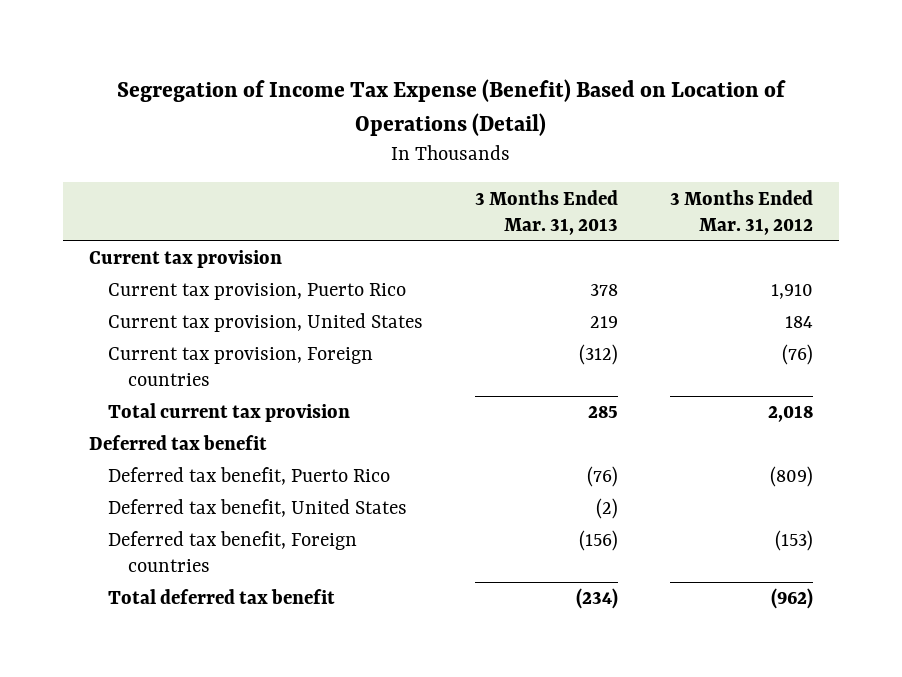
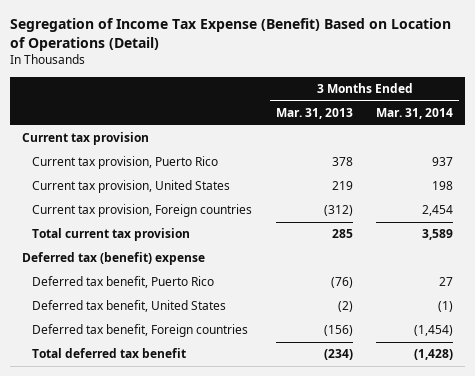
[670,189,814,235] 3 Months Ended Mar. 31, 2012 -> none
none -> [376,108,454,120] Mar. 31, 2014
[89,435,268,451] Deferred tax benefit -> [21,252,205,266] Deferred tax (benefit) expense

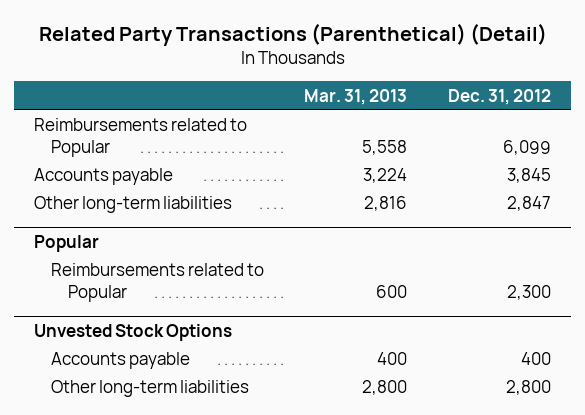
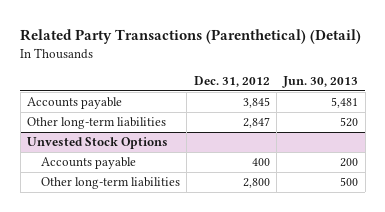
[304,88,408,105] Mar. 31, 2013 -> none
none -> [282,75,359,88] Jun. 30, 2013
[34,118,248,157] Reimbursements related to Popular -> none
[34,235,100,253] Popular -> none
[50,263,264,302] Reimbursements related to Popular -> none

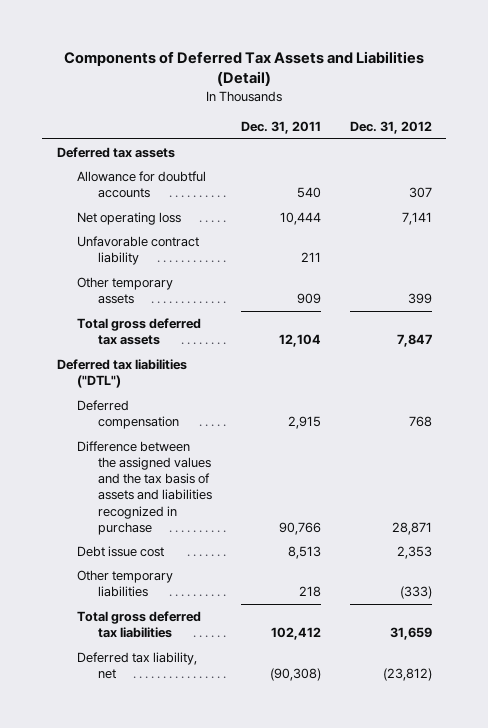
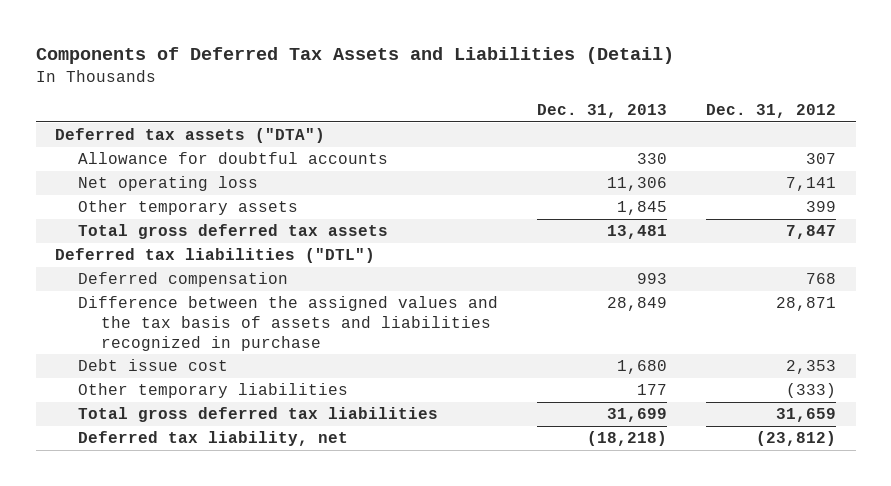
[240,121,321,135] Dec. 31, 2011 -> none
none -> [537,104,668,119] Dec. 31, 2013
[56,146,175,158] Deferred tax assets -> [55,128,326,144] Deferred tax assets ("DTA")
[77,235,200,266] Unfavorable contract liability -> none

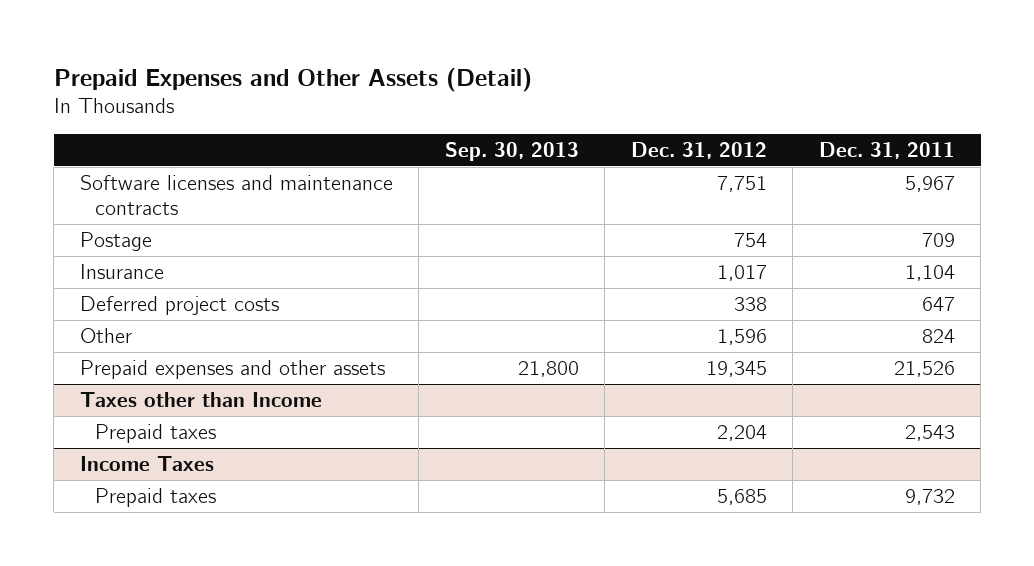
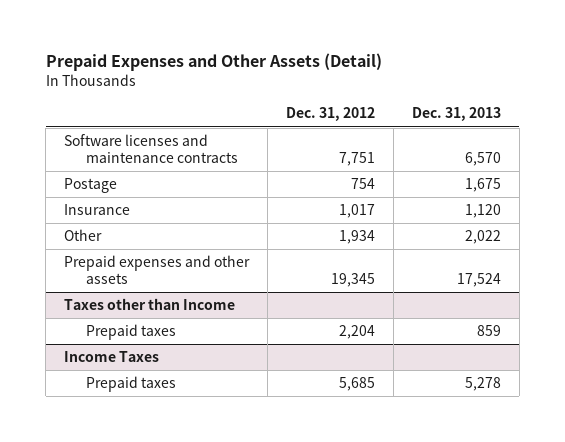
[444,141,579,161] Sep. 30, 2013 -> none
[818,141,955,159] Dec. 31, 2011 -> none
none -> [411,107,501,122] Dec. 31, 2013
[79,296,279,316] Deferred project costs -> none
[716,329,767,346] 1,596 -> [339,230,376,245] 1,934

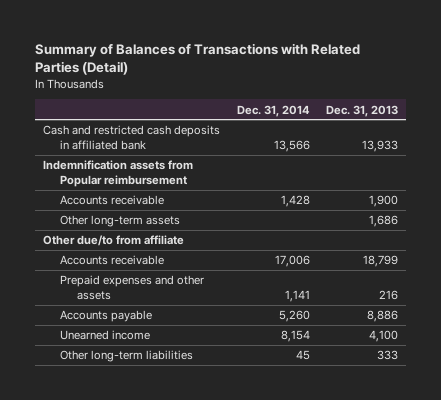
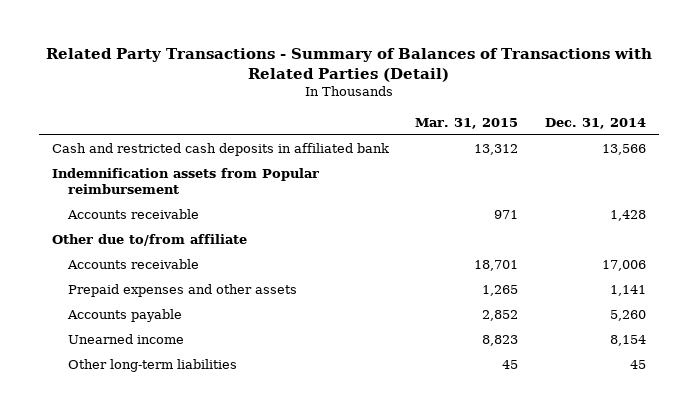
[35,42,361,75] Summary of Balances of Transactions with Related Parties (Detail) -> [45,47,652,82] Related Party Transactions - Summary of Balances of Transactions with Related Parties (Detail)
[325,104,398,117] Dec. 31, 2013 -> none
none -> [415,117,519,129] Mar. 31, 2015
[60,215,181,228] Other long-term assets -> none
[43,235,185,247] Other due/to from affiliate -> [51,234,247,247] Other due to/from affiliate

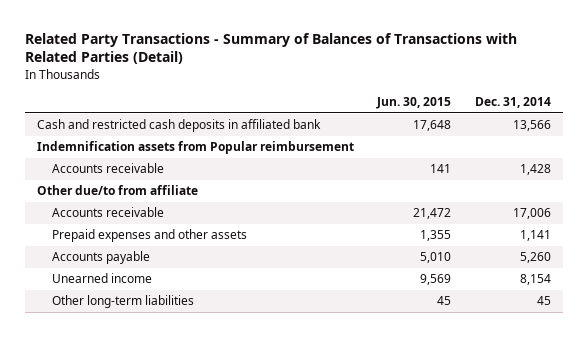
[415,117,519,129] Mar. 31, 2015 -> none
none -> [376,96,452,109] Jun. 30, 2015
[51,234,247,247] Other due to/from affiliate -> [36,185,198,196] Other due/to from affiliate

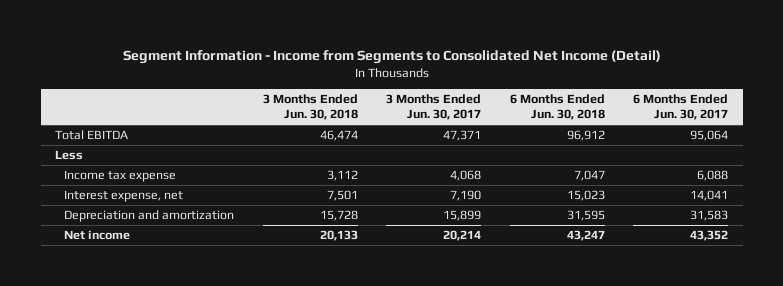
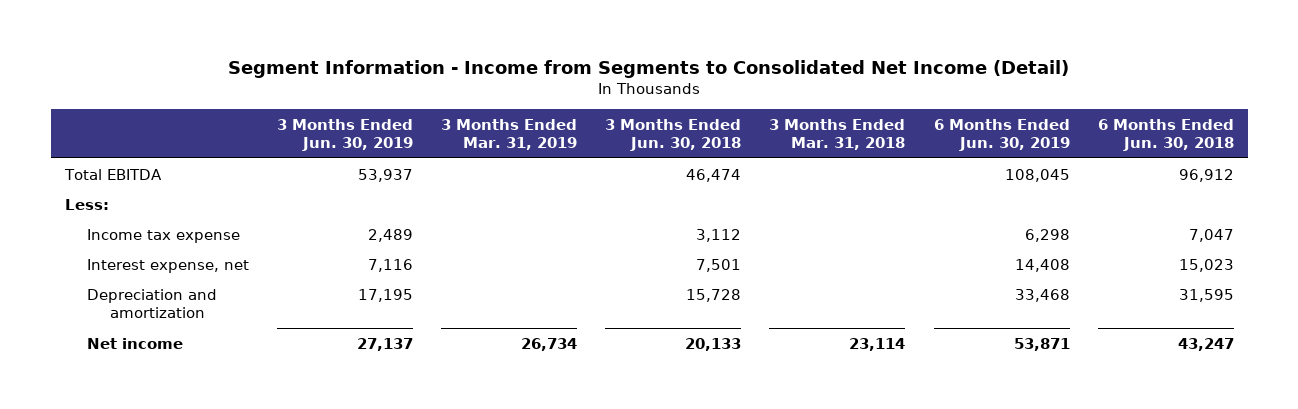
[386,93,482,121] 3 Months Ended Jun. 30, 2017 -> none
[633,93,729,121] 6 Months Ended Jun. 30, 2017 -> none
none -> [277,118,414,152] 3 Months Ended Jun. 30, 2019
none -> [441,118,578,151] 3 Months Ended Mar. 31, 2019
none -> [769,118,906,151] 3 Months Ended Mar. 31, 2018
none -> [933,118,1070,152] 6 Months Ended Jun. 30, 2019
[55,149,84,160] Less -> [64,198,109,210] Less:

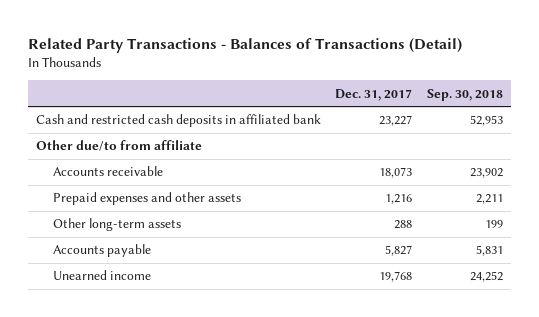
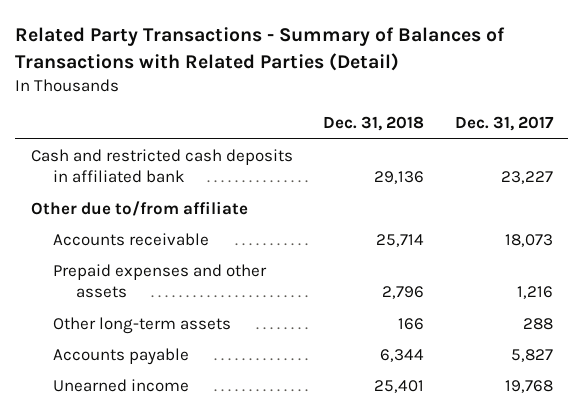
[28,37,463,53] Related Party Transactions - Balances of Transactions (Detail) -> [15,27,506,71] Related Party Transactions - Summary of Balances of Transactions with Related Parties (Detail)
[427,88,504,101] Sep. 30, 2018 -> none
none -> [323,116,425,132] Dec. 31, 2018
[35,140,202,152] Other due/to from affiliate -> [30,200,248,216] Other due to/from affiliate

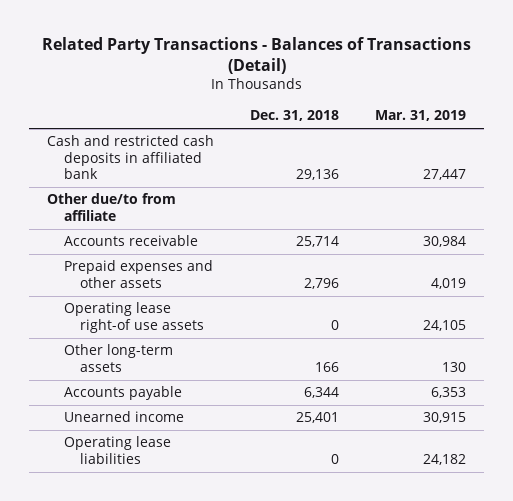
[15,27,506,71] Related Party Transactions - Summary of Balances of Transactions with Related Parties (Detail) -> [41,37,471,75] Related Party Transactions - Balances of Transactions (Detail)
[454,116,554,132] Dec. 31, 2017 -> none
none -> [375,110,467,122] Mar. 31, 2019
[30,200,248,216] Other due to/from affiliate -> [47,193,177,221] Other due/to from affiliate
none -> [63,302,205,333] Operating lease right-of use assets
none -> [63,436,171,464] Operating lease liabilities

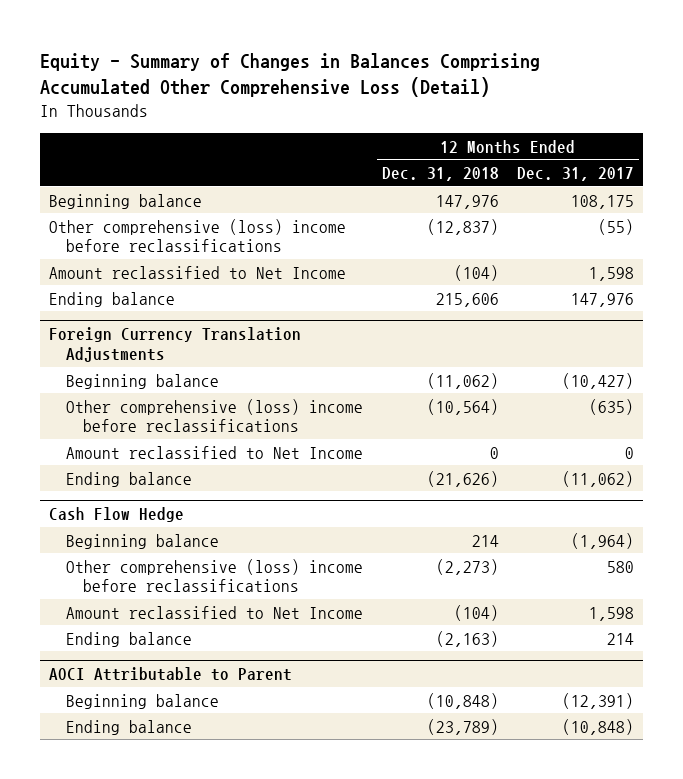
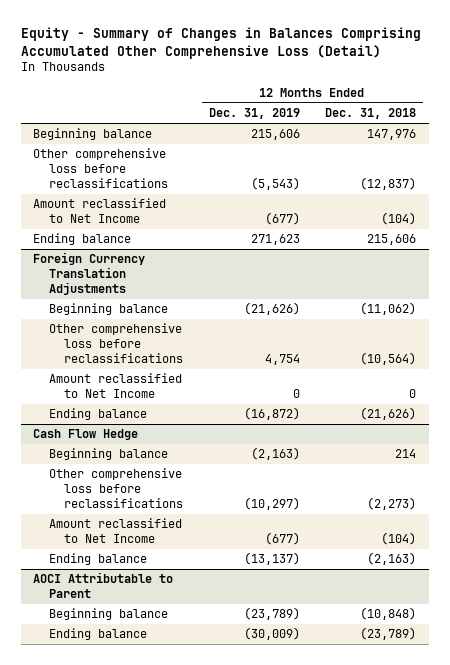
[516,166,634,181] Dec. 31, 2017 -> none
none -> [208,108,300,120] Dec. 31, 2019
[49,218,347,253] Other comprehensive (loss) income before reclassifications -> [33,148,168,188] Other comprehensive loss before reclassifications
[66,398,364,433] Other comprehensive (loss) income before reclassifications -> [48,323,184,363] Other comprehensive loss before reclassifications
[66,558,364,593] Other comprehensive (loss) income before reclassifications -> [48,468,184,508] Other comprehensive loss before reclassifications

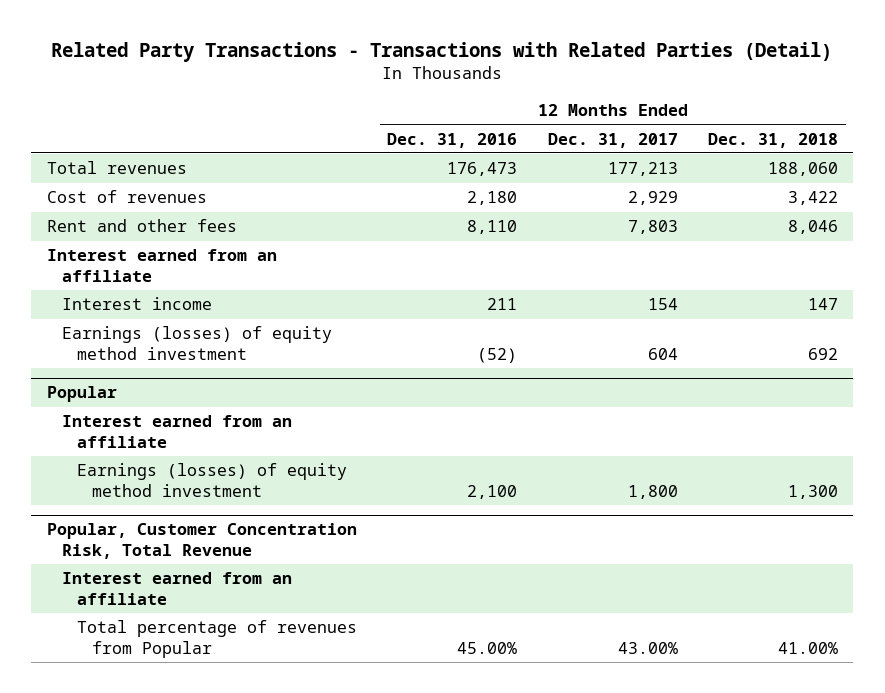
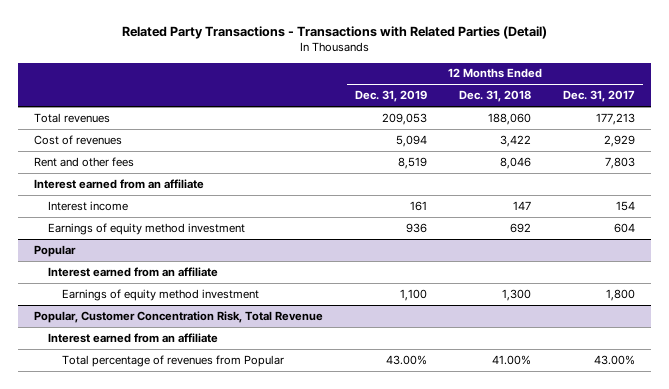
[387,132,518,148] Dec. 31, 2016 -> none
none -> [355,90,428,103] Dec. 31, 2019
[61,326,332,360] Earnings (losses) of equity method investment -> [48,222,246,235] Earnings of equity method investment
[76,463,347,497] Earnings (losses) of equity method investment -> [61,288,259,301] Earnings of equity method investment

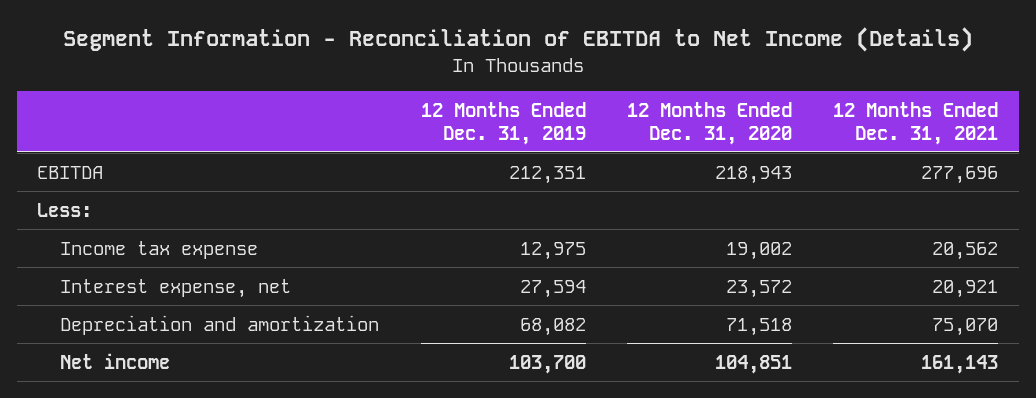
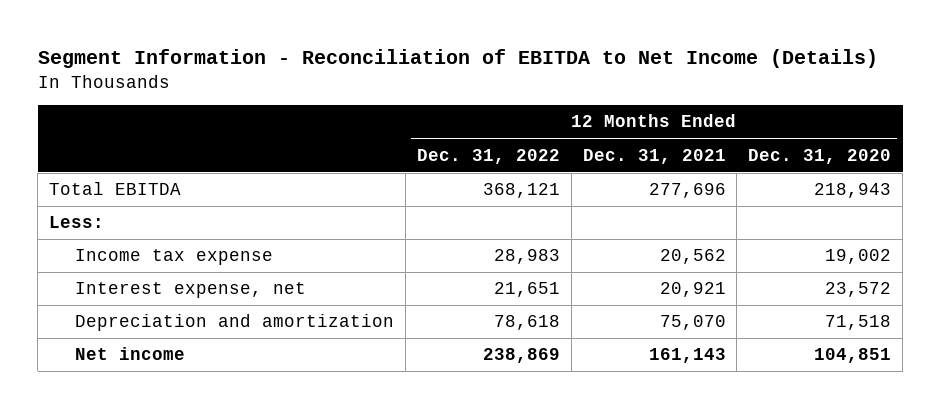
[420,101,586,145] 12 Months Ended Dec. 31, 2019 -> none
none -> [416,148,560,164] Dec. 31, 2022
[37,165,104,179] EBITDA -> [48,182,181,196] Total EBITDA

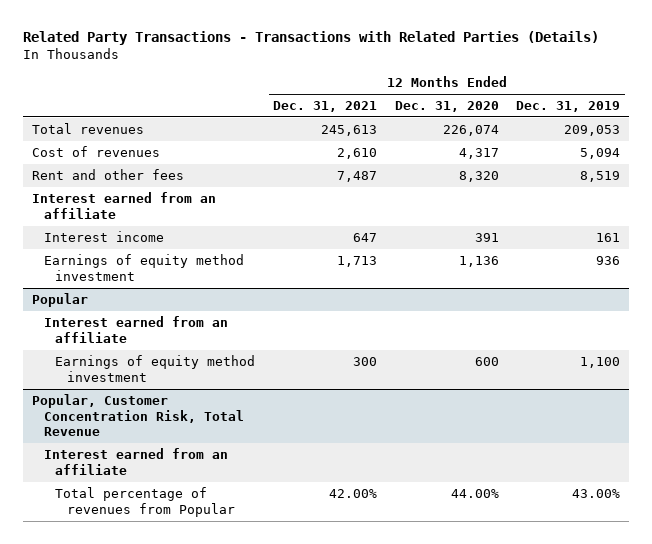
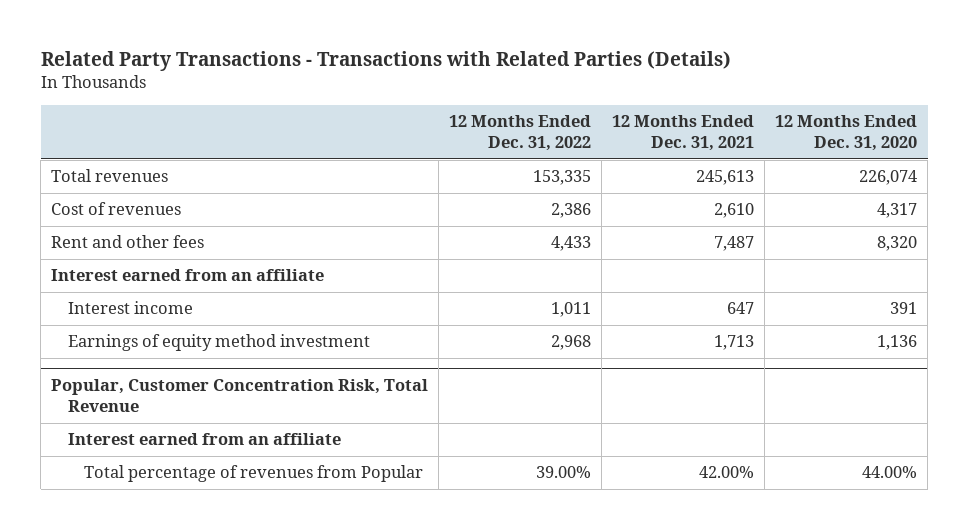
[516,100,621,112] Dec. 31, 2019 -> none
none -> [449,114,592,152] 12 Months Ended Dec. 31, 2022
[32,292,89,307] Popular -> none
[43,315,228,343] Interest earned from an affiliate -> none
[55,354,256,382] Earnings of equity method investment -> none

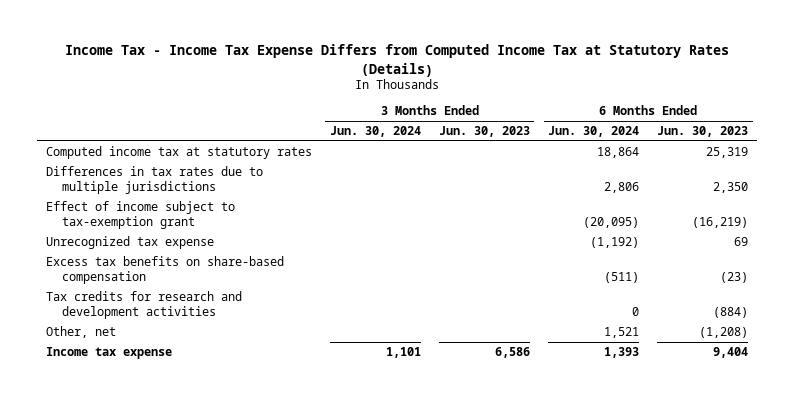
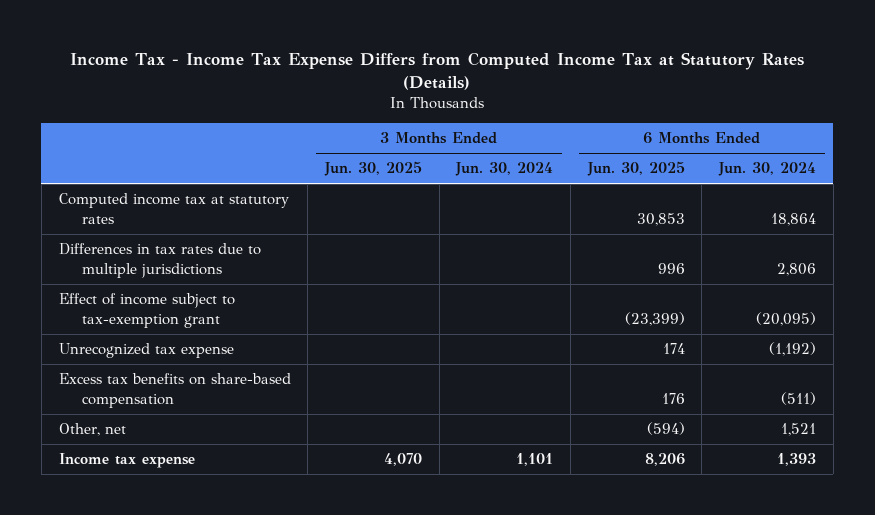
[438,126,530,138] Jun. 30, 2023 -> none
[657,126,749,138] Jun. 30, 2023 -> none
none -> [324,161,423,177] Jun. 30, 2025
none -> [586,161,685,177] Jun. 30, 2025
[45,291,242,320] Tax credits for research and development activities -> none

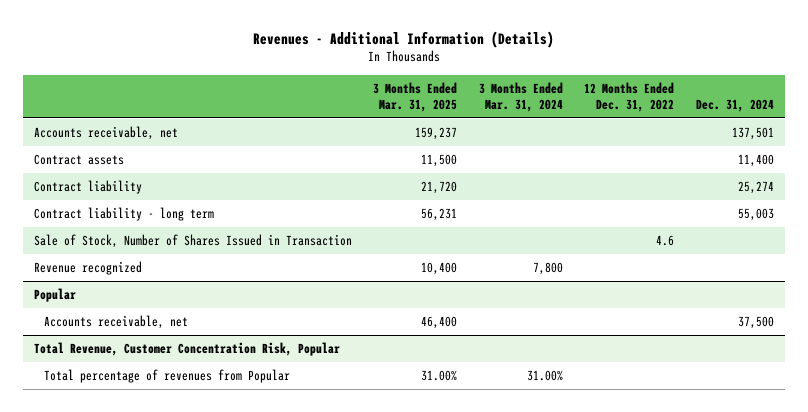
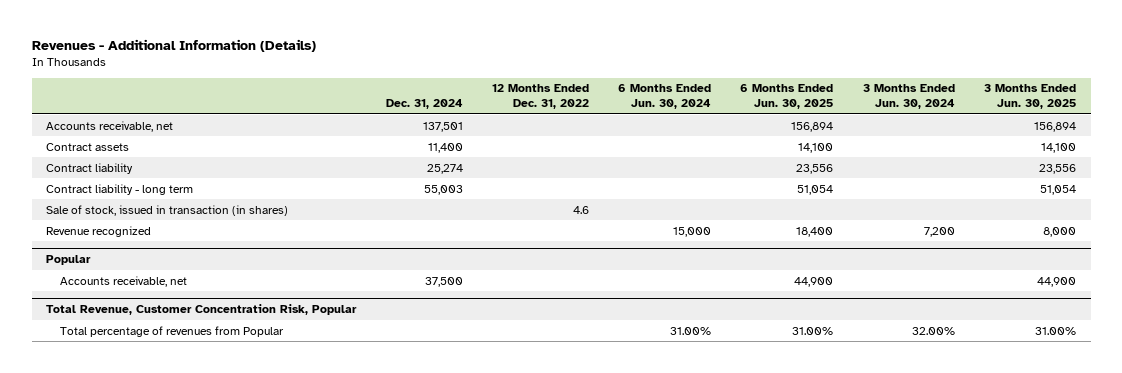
[373,81,458,113] 3 Months Ended Mar. 31, 2025 -> none
[478,81,563,113] 3 Months Ended Mar. 31, 2024 -> none
none -> [618,84,712,110] 6 Months Ended Jun. 30, 2024
none -> [740,84,834,110] 6 Months Ended Jun. 30, 2025
none -> [862,84,955,110] 3 Months Ended Jun. 30, 2024
none -> [984,84,1077,110] 3 Months Ended Jun. 30, 2025
[33,234,352,249] Sale of Stock, Number of Shares Issued in Transaction -> [46,204,289,216] Sale of stock, issued in transaction (in shares)

